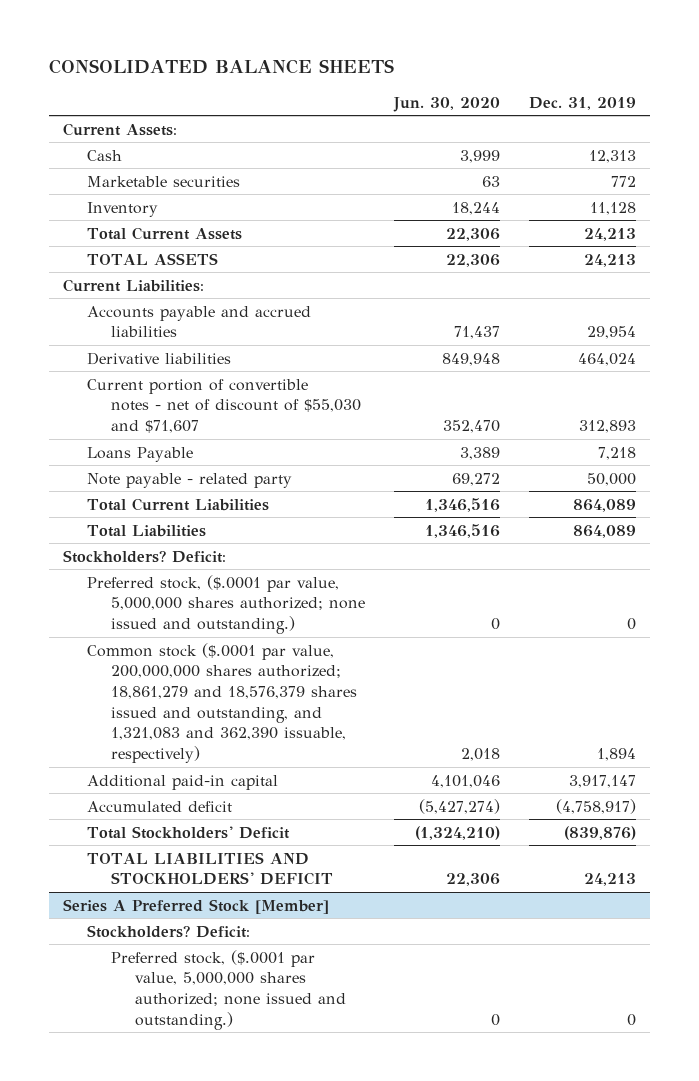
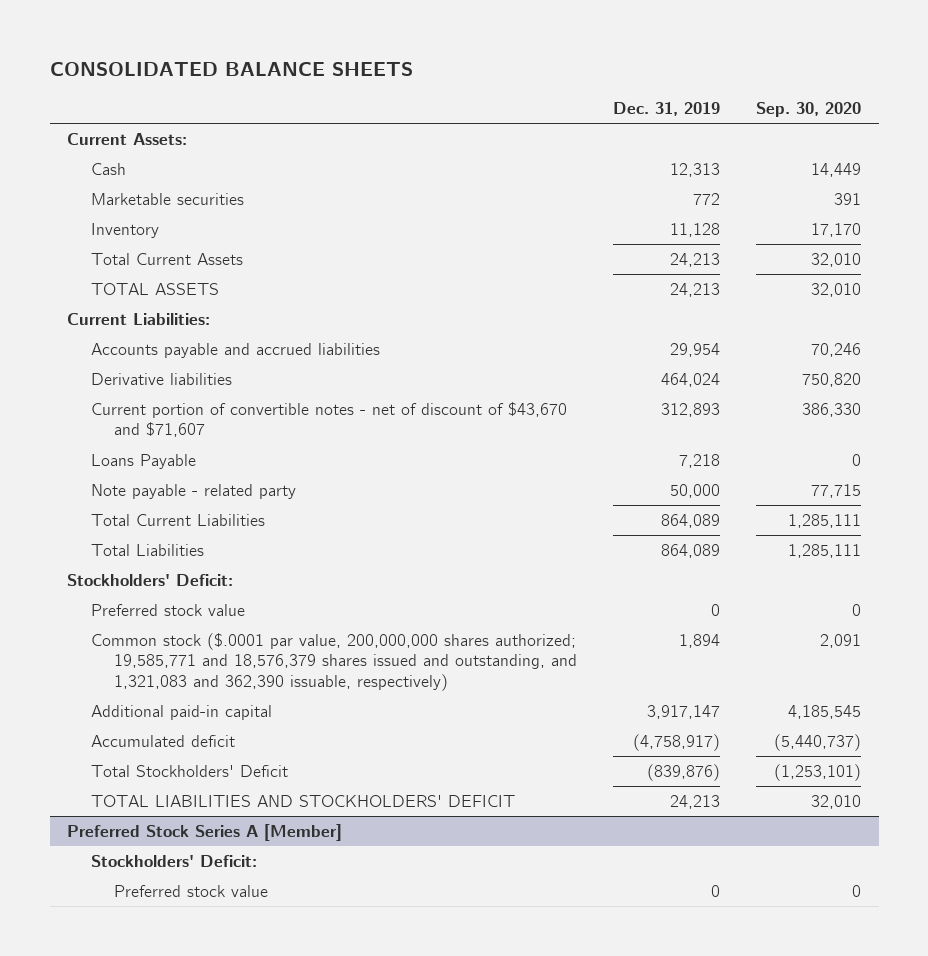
[392,96,500,112] Jun. 30, 2020 -> none
none -> [755,101,861,117] Sep. 30, 2020
[86,378,361,433] Current portion of convertible notes - net of discount of $55,030 and $71,607 -> [90,401,567,438] Current portion of convertible notes - net of discount of $43,670 and $71,607
[63,549,227,563] Stockholders? Deficit: -> [67,573,234,586] Stockholders' Deficit:
[86,574,365,634] Preferred stock, ($.0001 par value, 5,000,000 shares authorized; none issued and outstanding.) -> [90,603,245,616] Preferred stock value
[86,642,357,763] Common stock ($.0001 par value, 200,000,000 shares authorized; 18,861,279 and 18,576,379 shares issued and outstanding, and 1,321,083 and 362,390 issuable, respectively) -> [90,632,578,691] Common stock ($.0001 par value, 200,000,000 shares authorized; 19,585,771 and 18,576,379 shares issued and outstanding, and 1,321,083 and 362,390 issuable, respectively)
[63,898,330,914] Series A Preferred Stock [Member] -> [67,823,343,841] Preferred Stock Series A [Member]
[86,924,250,938] Stockholders? Deficit: -> [90,854,257,867] Stockholders' Deficit:
[110,949,346,1030] Preferred stock, ($.0001 par value, 5,000,000 shares authorized; none issued and outstanding.) -> [114,884,269,897] Preferred stock value

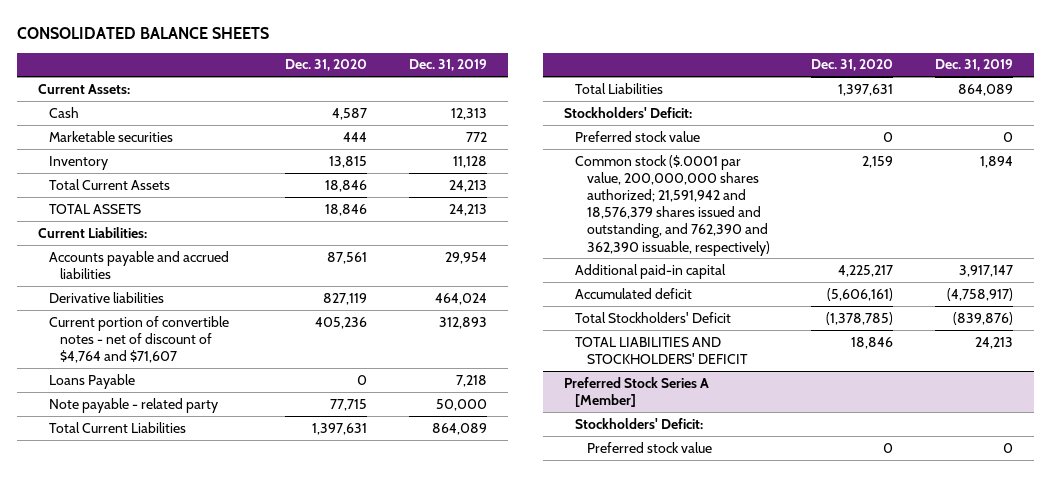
[755,101,861,117] Sep. 30, 2020 -> none
none -> [285,59,368,72] Dec. 31, 2020
[90,401,567,438] Current portion of convertible notes - net of discount of $43,670 and $71,607 -> [49,315,230,364] Current portion of convertible notes - net of discount of $4,764 and $71,607
[90,632,578,691] Common stock ($.0001 par value, 200,000,000 shares authorized; 19,585,771 and 18,576,379 shares issued and outstanding, and 1,321,083 and 362,390 issuable, respectively) -> [575,154,770,256] Common stock ($.0001 par value, 200,000,000 shares authorized; 21,591,942 and 18,576,379 shares issued and outstanding, and 762,390 and 362,390 issuable, respectively)

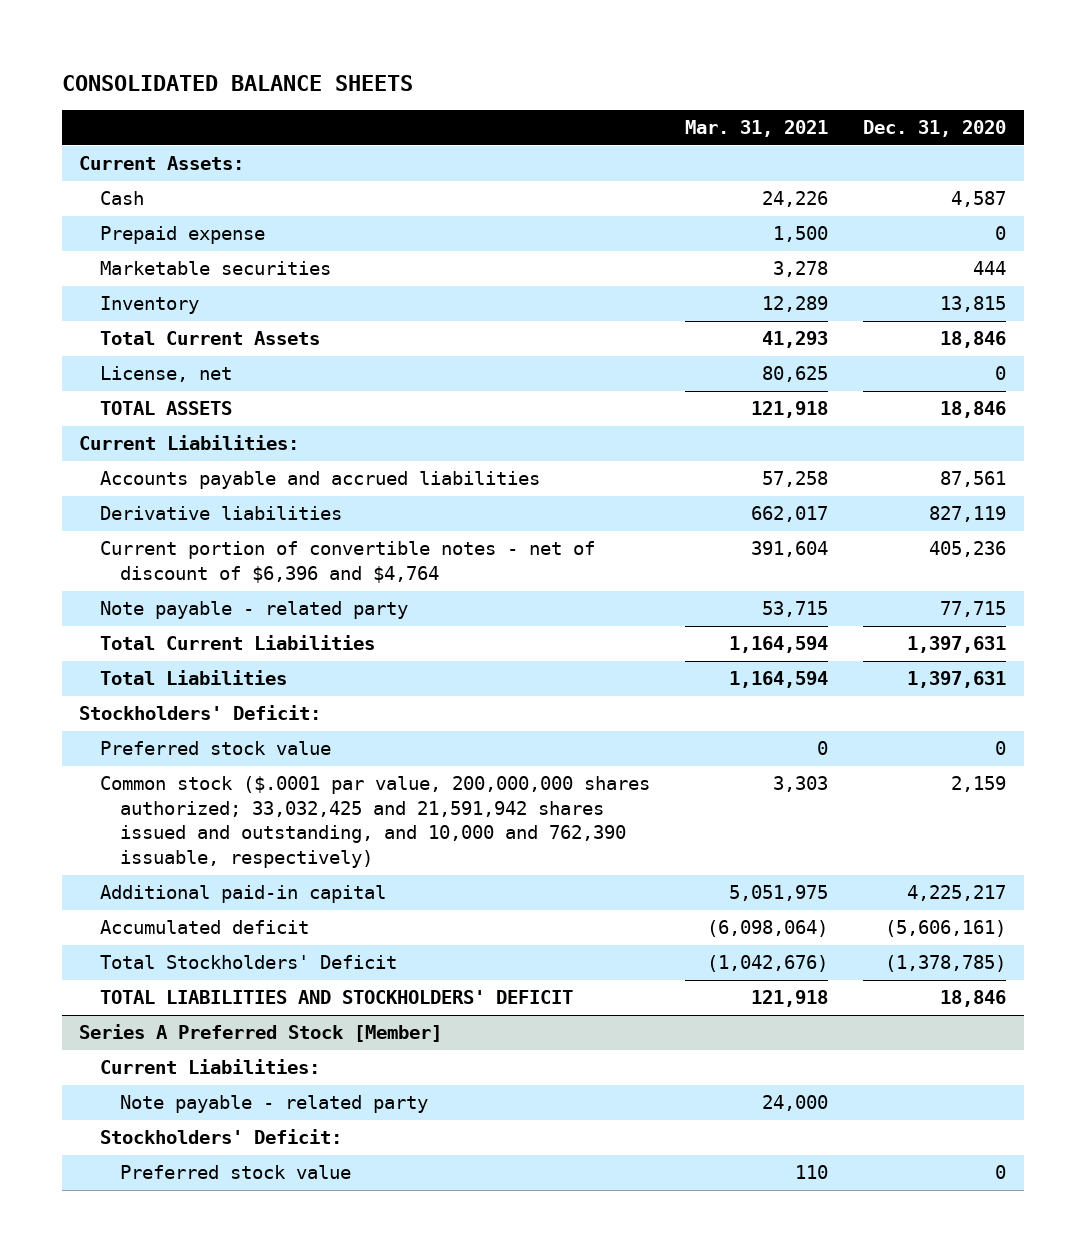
[409,59,488,72] Dec. 31, 2019 -> none
none -> [684,120,828,138] Mar. 31, 2021
none -> [99,226,265,245] Prepaid expense
none -> [99,366,232,383] License, net
[49,373,136,389] Loans Payable -> none
[49,315,230,364] Current portion of convertible notes - net of discount of $4,764 and $71,607 -> [99,541,595,583] Current portion of convertible notes - net of discount of $6,396 and $4,764
[575,154,770,256] Common stock ($.0001 par value, 200,000,000 shares authorized; 21,591,942 and 18,576,379 shares issued and outstanding, and 762,390 and 362,390 issuable, respectively) -> [99,776,650,868] Common stock ($.0001 par value, 200,000,000 shares authorized; 33,032,425 and 21,591,942 shares issued and outstanding, and 10,000 and 762,390 issuable, respectively)
[563,376,709,407] Preferred Stock Series A [Member] -> [79,1024,443,1043] Series A Preferred Stock [Member]
none -> [99,1059,320,1075] Current Liabilities:
none -> [119,1095,428,1114] Note payable - related party

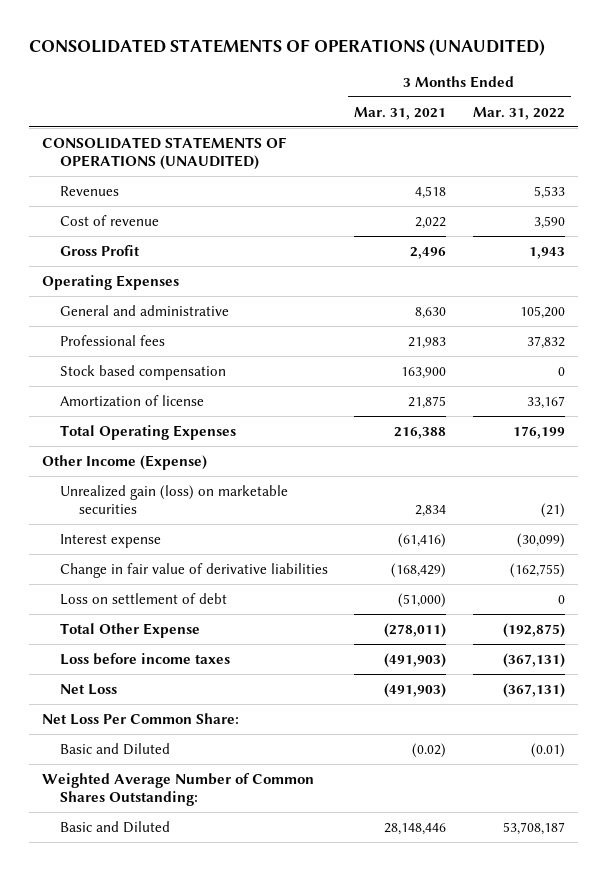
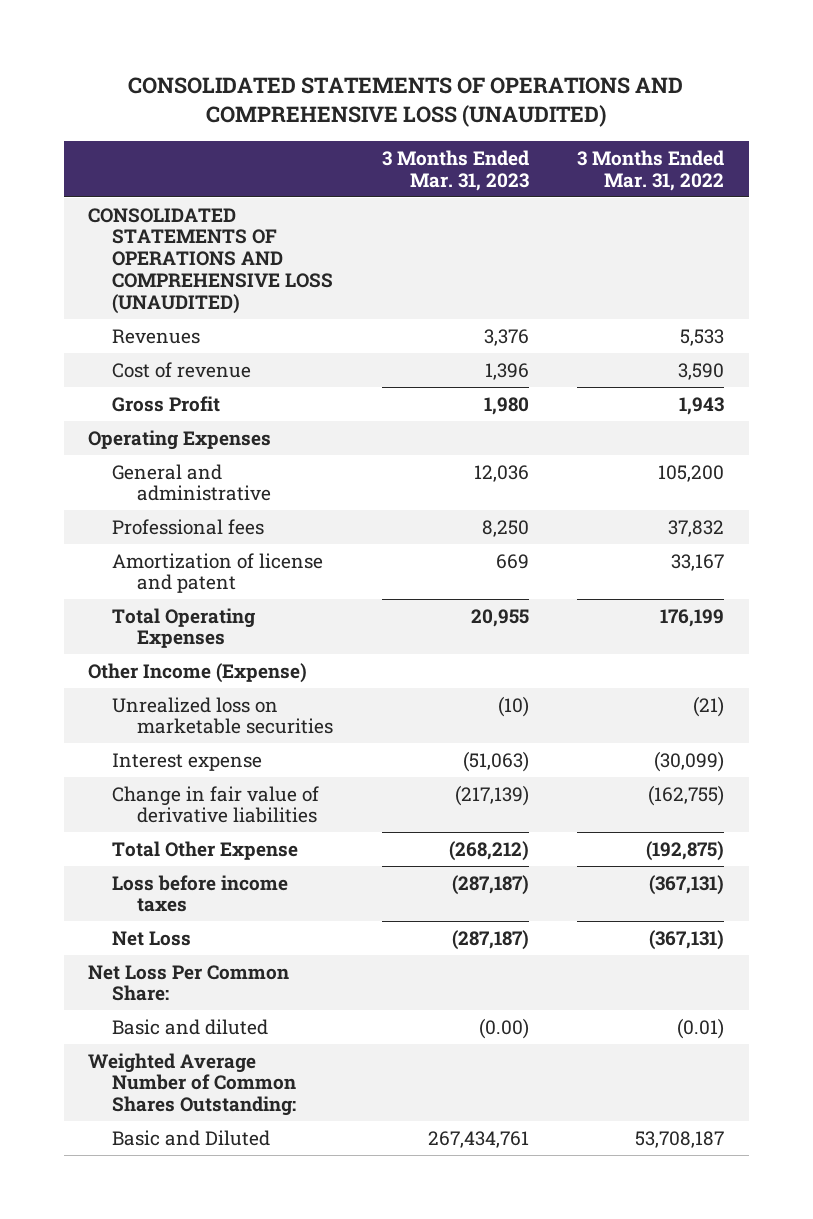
[28,39,545,57] CONSOLIDATED STATEMENTS OF OPERATIONS (UNAUDITED) -> [128,77,684,128] CONSOLIDATED STATEMENTS OF OPERATIONS AND COMPREHENSIVE LOSS (UNAUDITED)
[354,106,447,120] Mar. 31, 2021 -> none
none -> [381,149,529,191] 3 Months Ended Mar. 31, 2023
[41,136,286,171] CONSOLIDATED STATEMENTS OF OPERATIONS (UNAUDITED) -> [88,207,334,314] CONSOLIDATED STATEMENTS OF OPERATIONS AND COMPREHENSIVE LOSS (UNAUDITED)
[60,364,227,380] Stock based compensation -> none
[60,394,205,407] Amortization of license -> [112,552,324,594] Amortization of license and patent
[60,484,289,515] Unrealized gain (loss) on marketable securities -> [112,696,333,735] Unrealized loss on marketable securities
[60,592,228,605] Loss on settlement of debt -> none
[60,742,171,755] Basic and Diluted -> [112,1018,269,1035] Basic and diluted

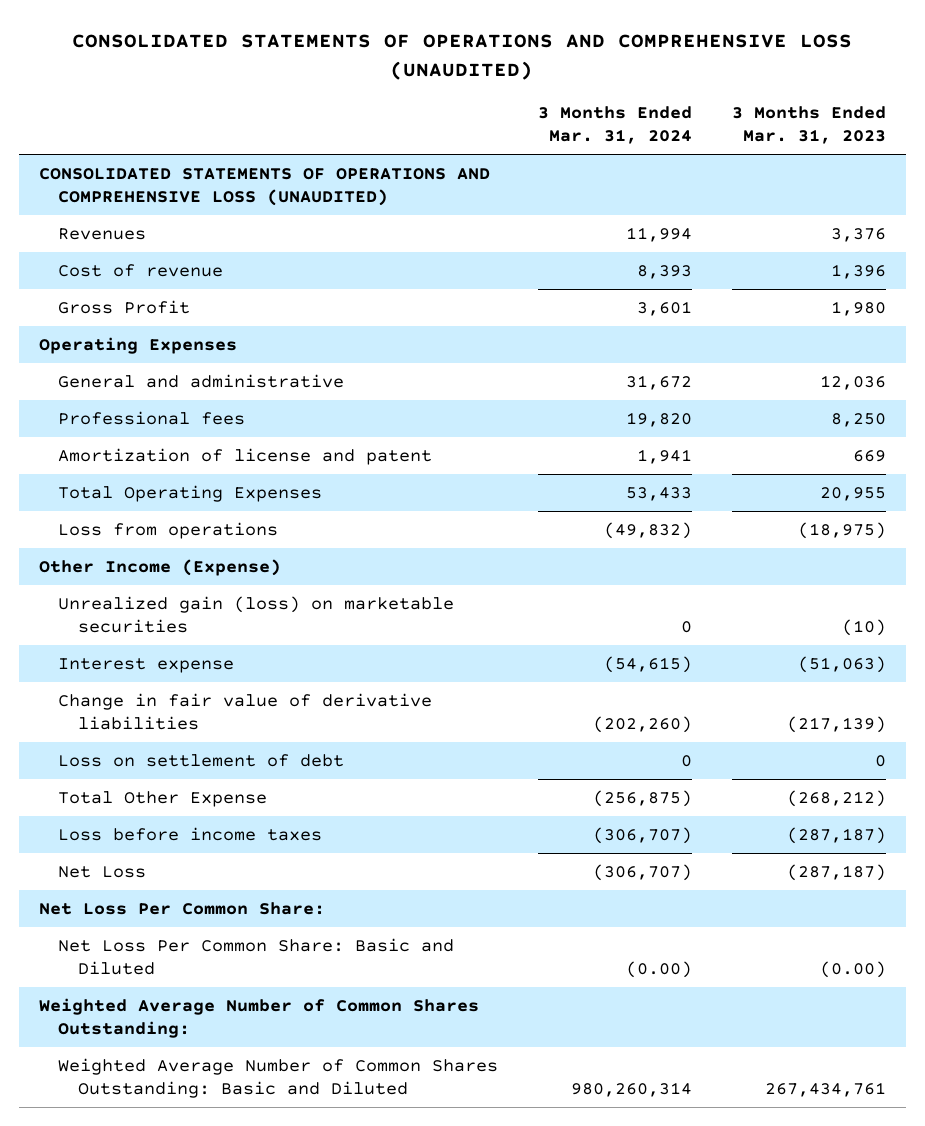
[577,149,725,191] 3 Months Ended Mar. 31, 2022 -> none
none -> [538,105,693,145] 3 Months Ended Mar. 31, 2024
none -> [58,521,279,539] Loss from operations
[112,696,333,735] Unrealized loss on marketable securities -> [58,595,455,634] Unrealized gain (loss) on marketable securities
none -> [58,753,345,767] Loss on settlement of debt
[112,1018,269,1035] Basic and diluted -> [58,937,455,976] Net Loss Per Common Share: Basic and Diluted
[112,1129,271,1146] Basic and Diluted -> [58,1057,499,1099] Weighted Average Number of Common Shares Outstanding: Basic and Diluted

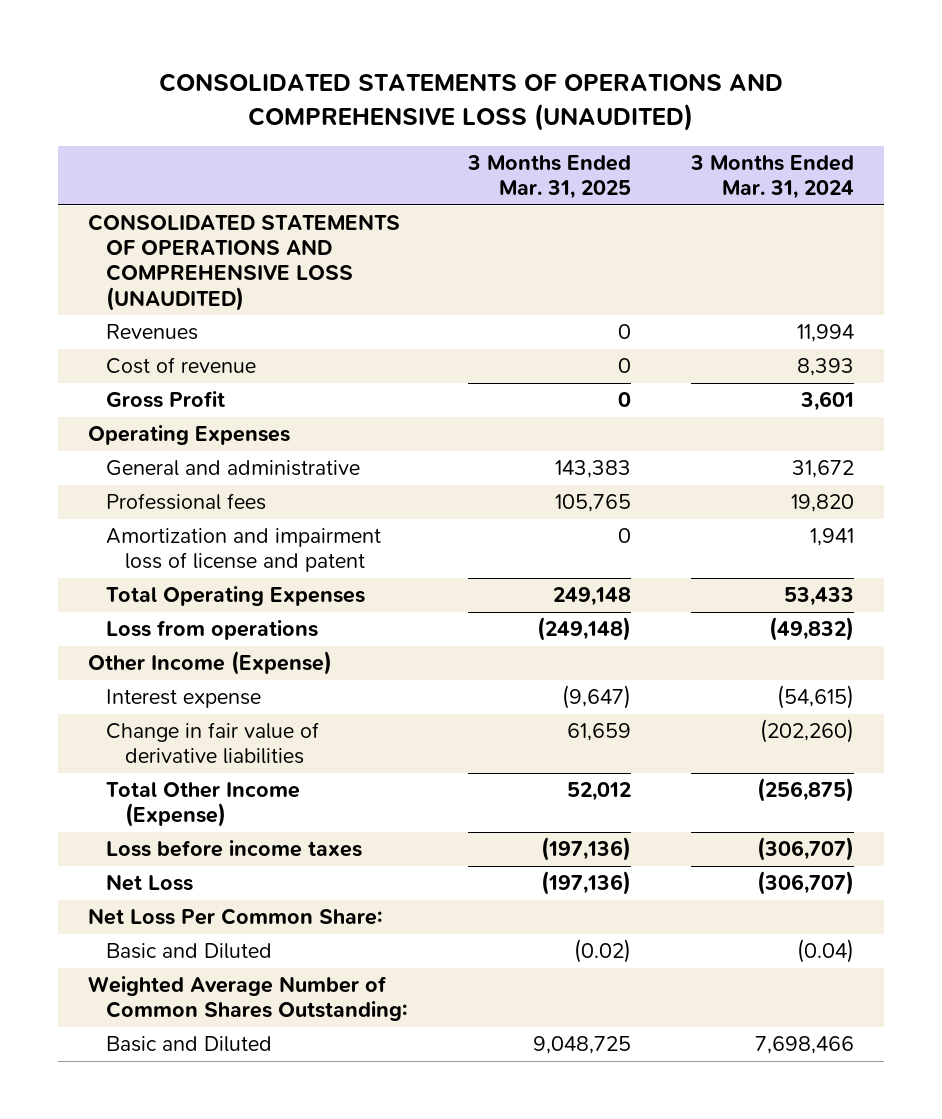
[731,105,886,145] 3 Months Ended Mar. 31, 2023 -> none
none -> [466,154,631,200] 3 Months Ended Mar. 31, 2025
[58,447,433,465] Amortization of license and patent -> [106,528,382,573] Amortization and impairment loss of license and patent
[58,595,455,634] Unrealized gain (loss) on marketable securities -> none
[58,753,345,767] Loss on settlement of debt -> none
[58,790,268,807] Total Other Expense -> [106,782,301,828] Total Other Income (Expense)
[58,937,455,976] Net Loss Per Common Share: Basic and Diluted -> none
none -> [106,943,273,960] Basic and Diluted
[58,1057,499,1099] Weighted Average Number of Common Shares Outstanding: Basic and Diluted -> none
none -> [106,1036,273,1053] Basic and Diluted

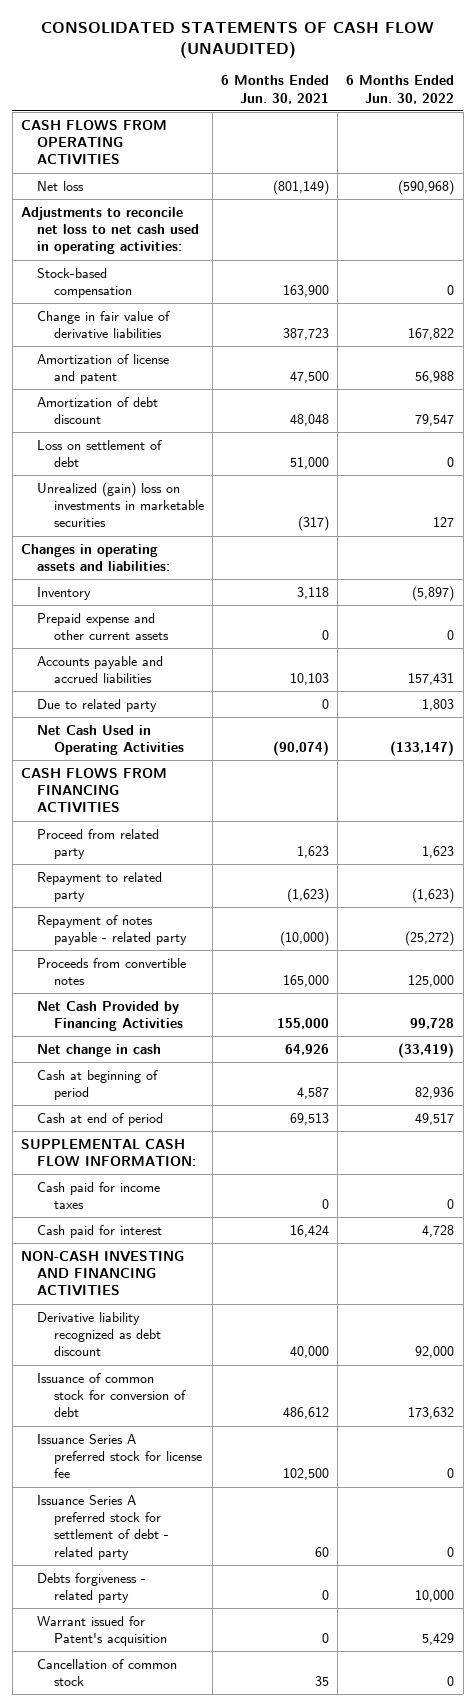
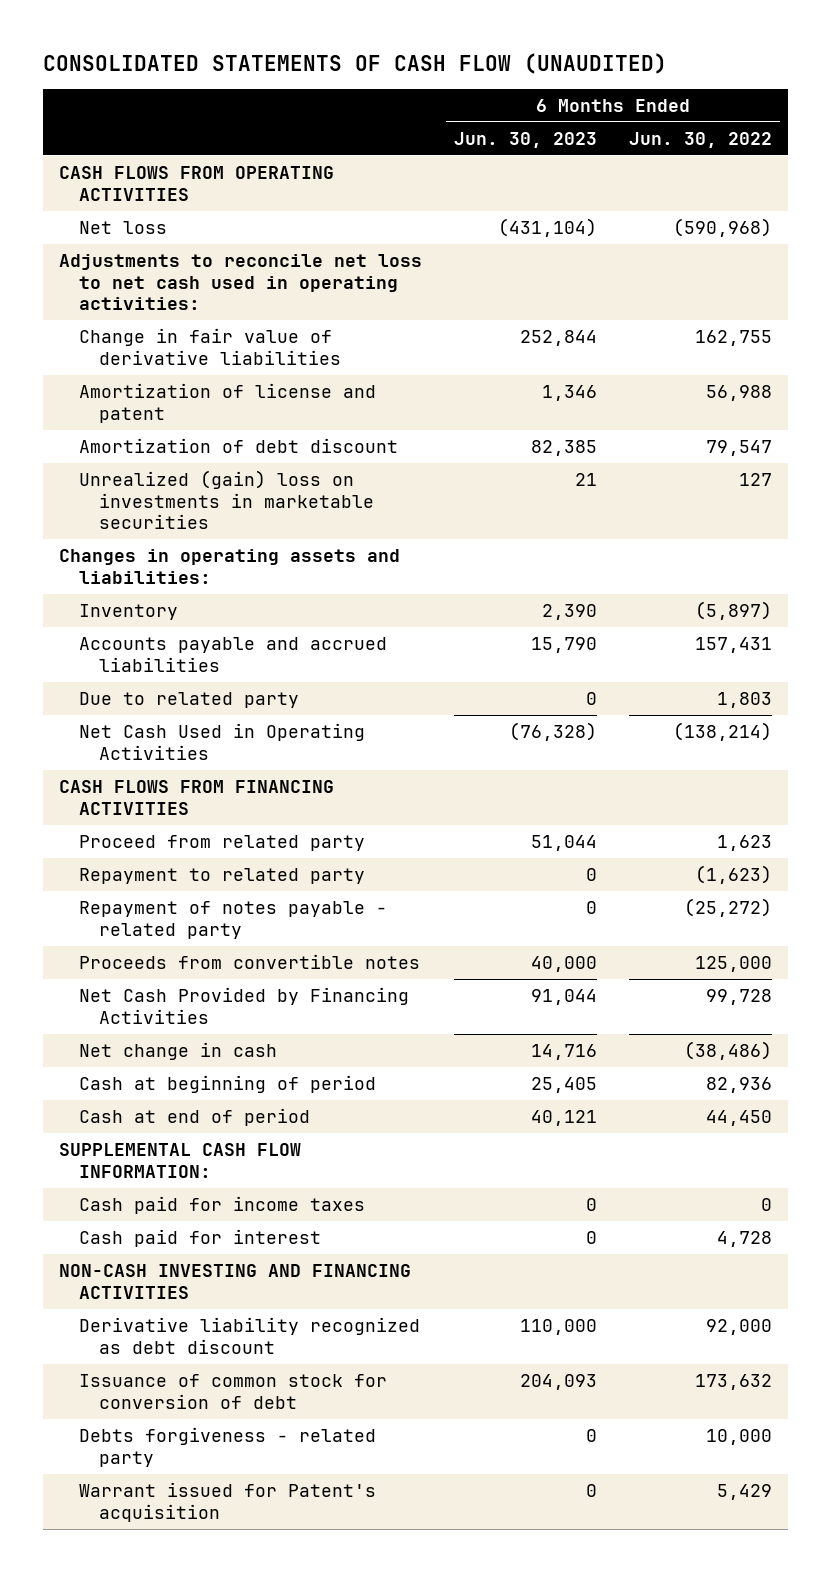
[221,75,330,104] 6 Months Ended Jun. 30, 2021 -> none
none -> [453,131,597,148] Jun. 30, 2023
[37,267,133,299] Stock-based compensation -> none
[408,328,455,341] 167,822 -> [694,330,772,347] 162,755
[37,439,163,468] Loss on settlement of debt -> none
[37,612,170,641] Prepaid expense and other current assets -> none
[390,741,455,757] (133,147) -> [672,722,772,742] (138,214)
[398,1042,455,1058] (33,419) -> [683,1041,772,1061] (38,486)
[415,1112,455,1125] 49,517 -> [705,1110,772,1127] 44,450
[37,1433,203,1479] Issuance Series A preferred stock for license fee -> none
[37,1494,170,1560] Issuance Series A preferred stock for settlement of debt - related party -> none
[37,1658,178,1687] Cancellation of common stock -> none

